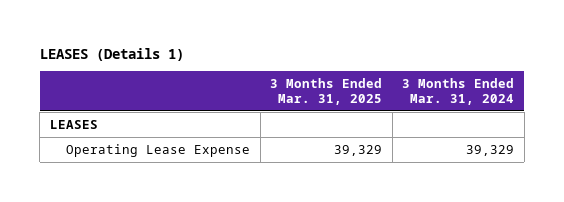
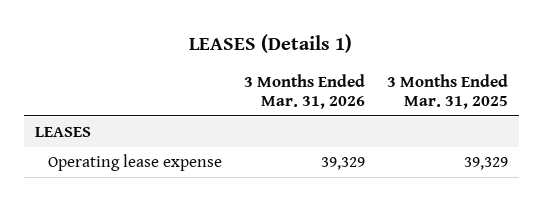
[402,77,515,106] 3 Months Ended Mar. 31, 2024 -> none
none -> [243,73,365,110] 3 Months Ended Mar. 31, 2026
[65,143,250,157] Operating Lease Expense -> [47,154,222,172] Operating lease expense

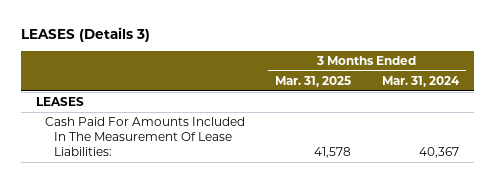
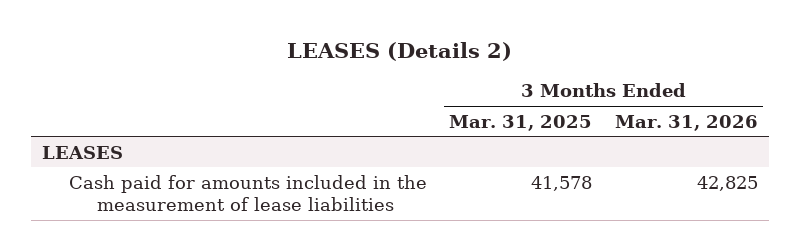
[20,26,150,42] LEASES (Details 3) -> [286,42,512,62] LEASES (Details 2)
[381,75,460,87] Mar. 31, 2024 -> none
none -> [614,114,758,131] Mar. 31, 2026
[44,117,245,157] Cash Paid For Amounts Included In The Measurement Of Lease Liabilities: -> [69,174,428,212] Cash paid for amounts included in the measurement of lease liabilities

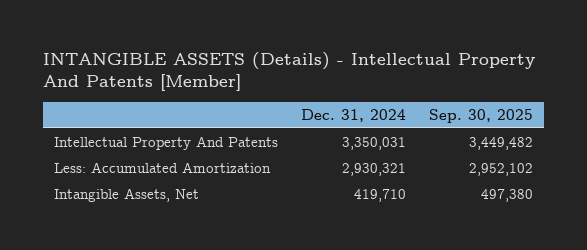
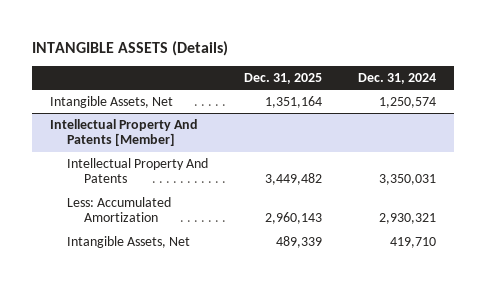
[42,51,535,92] INTANGIBLE ASSETS (Details) - Intellectual Property And Patents [Member] -> [31,40,228,56] INTANGIBLE ASSETS (Details)
[428,108,533,123] Sep. 30, 2025 -> none
none -> [244,73,323,85] Dec. 31, 2025
none -> [50,95,174,108] Intangible Assets, Net
none -> [50,118,199,147] Intellectual Property And Patents [Member]

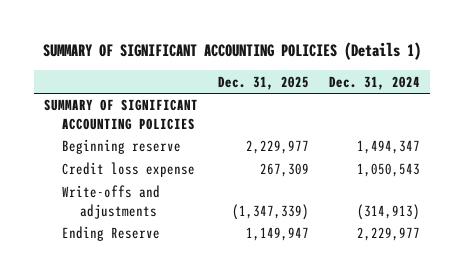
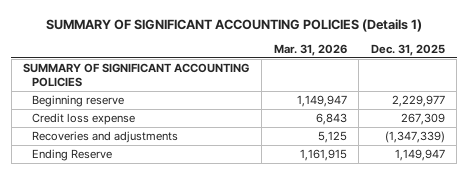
[329,75,421,90] Dec. 31, 2024 -> none
none -> [273,44,347,57] Mar. 31, 2026
[62,185,161,219] Write-offs and adjustments -> [31,130,178,143] Recoveries and adjustments

